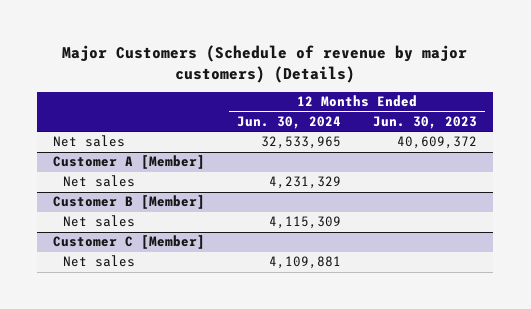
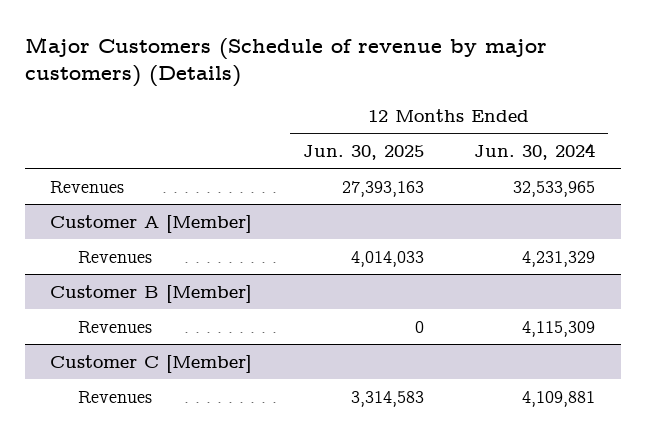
[373,116,478,130] Jun. 30, 2023 -> none
none -> [302,144,424,160] Jun. 30, 2025
[53,135,126,148] Net sales -> [50,180,125,193] Revenues
[63,175,136,188] Net sales -> [78,250,153,263] Revenues
[63,215,136,228] Net sales -> [78,320,153,333] Revenues
[63,255,136,268] Net sales -> [78,390,153,403] Revenues

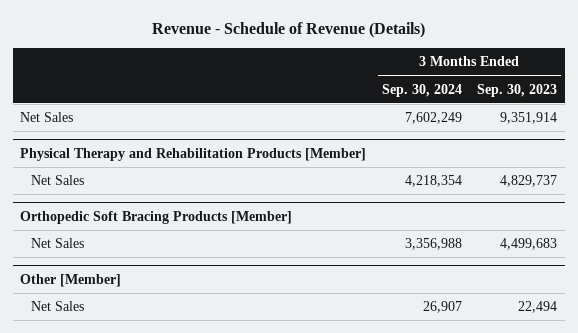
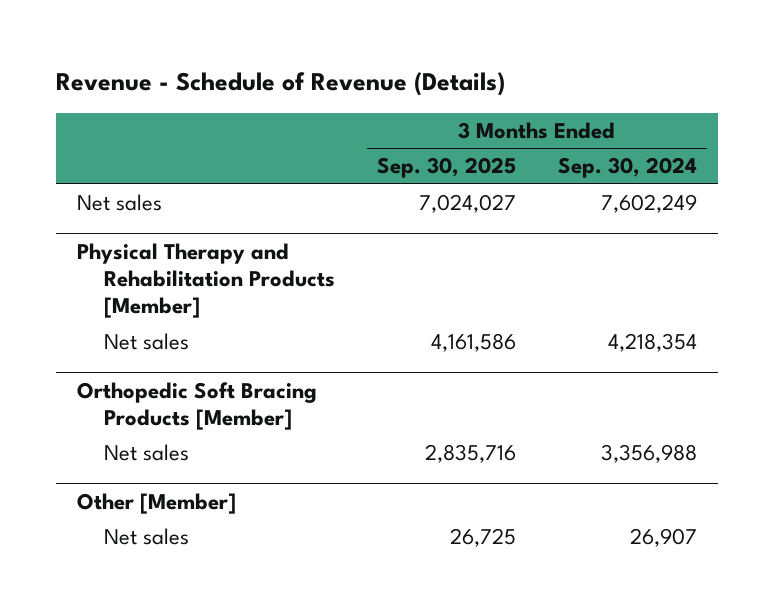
[477,83,558,97] Sep. 30, 2023 -> none
none -> [377,157,517,179] Sep. 30, 2025
[20,112,74,123] Net Sales -> [76,194,162,212] Net sales
[31,175,85,186] Net Sales -> [104,333,190,351] Net sales
[31,238,85,249] Net Sales -> [104,444,190,462] Net sales
[31,301,85,312] Net Sales -> [104,528,190,546] Net sales

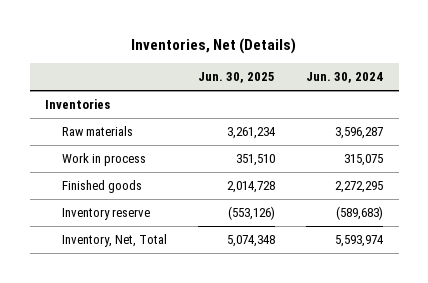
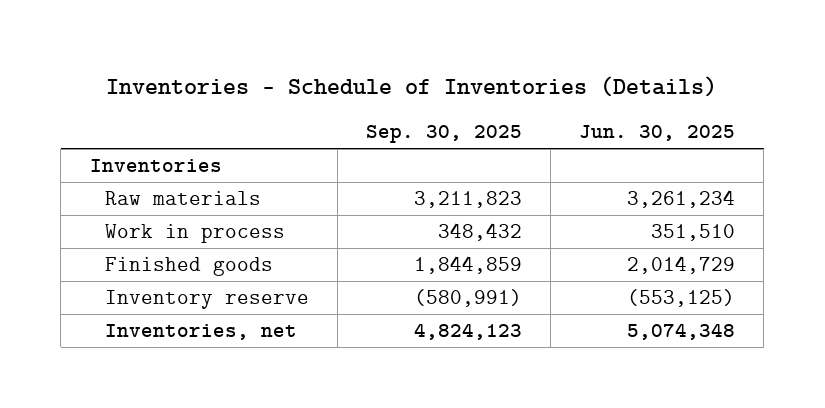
[131,38,297,55] Inventories, Net (Details) -> [106,76,718,98] Inventories - Schedule of Inventories (Details)
[306,72,384,84] Jun. 30, 2024 -> none
none -> [365,125,522,144] Sep. 30, 2025
[227,181,276,194] 2,014,728 -> [627,255,736,274] 2,014,729
[228,206,276,221] (553,126) -> [627,288,736,307] (553,125)
[62,234,168,248] Inventory, Net, Total -> [104,323,297,340] Inventories, net

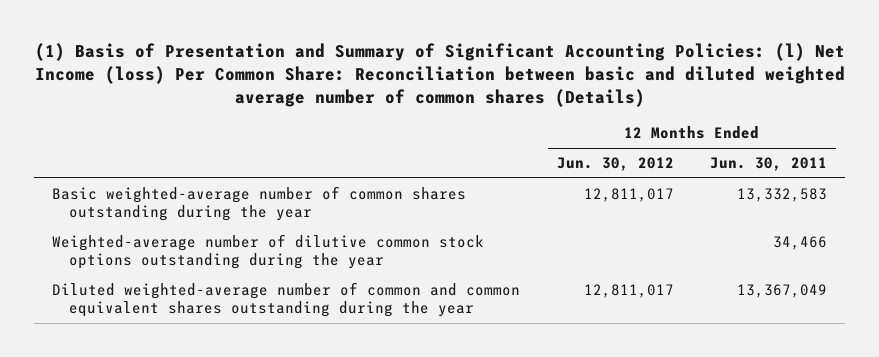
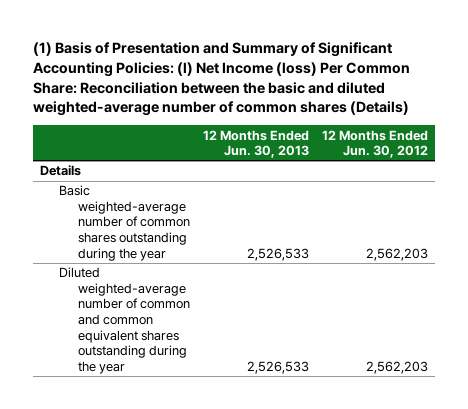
[34,43,845,108] (1) Basis of Presentation and Summary of Significant Accounting Policies: (l) Net Income (loss) Per Common Share: Reconciliation between basic and diluted weighted average number of common shares (Details) -> [33,42,411,117] (1) Basis of Presentation and Summary of Significant Accounting Policies: (l) Net Income (loss) Per Common Share: Reconciliation between the basic and diluted weighted-average number of common shares (Details)
[709,157,827,172] Jun. 30, 2011 -> none
none -> [202,129,309,159] 12 Months Ended Jun. 30, 2013
[52,234,485,269] Weighted-average number of dilutive common stock options outstanding during the year -> none
none -> [39,165,81,177] Details
[583,188,674,203] 12,811,017 -> [366,247,429,261] 2,562,203
[583,284,674,299] 12,811,017 -> [366,360,429,374] 2,562,203

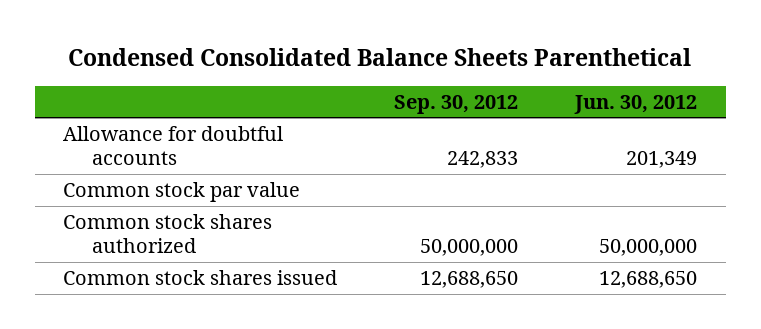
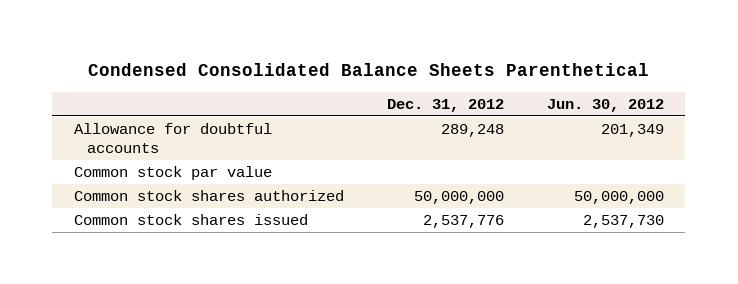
[394,94,519,114] Sep. 30, 2012 -> none
none -> [386,98,504,112] Dec. 31, 2012
[599,271,698,289] 12,688,650 -> [582,215,664,229] 2,537,730

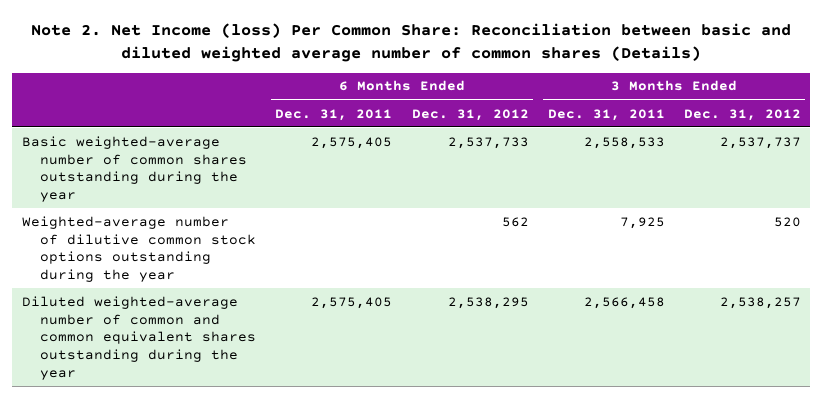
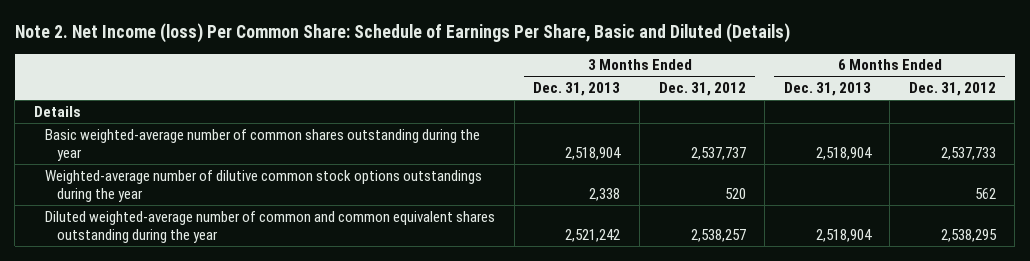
[31,23,792,62] Note 2. Net Income (loss) Per Common Share: Reconciliation between basic and diluted weighted average number of common shares (Details) -> [14,23,790,44] Note 2. Net Income (loss) Per Common Share: Schedule of Earnings Per Share, Basic and Diluted (Details)
[275,108,393,121] Dec. 31, 2011 -> none
[547,108,665,121] Dec. 31, 2011 -> none
none -> [533,82,621,97] Dec. 31, 2013
none -> [783,82,871,97] Dec. 31, 2013
none -> [33,105,81,117] Details
[21,215,257,283] Weighted-average number of dilutive common stock options outstanding during the year -> [45,169,483,203] Weighted-average number of dilutive common stock options outstandings during the year

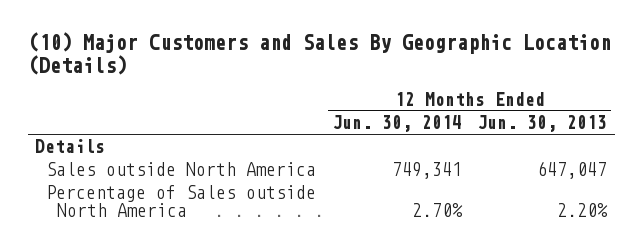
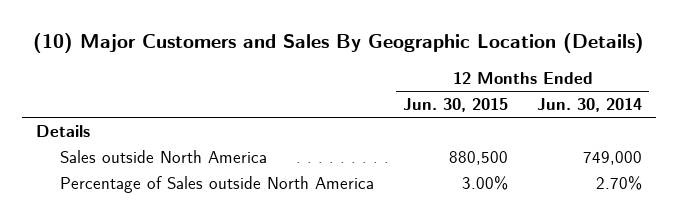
[477,115,608,133] Jun. 30, 2013 -> none
none -> [403,98,509,113] Jun. 30, 2015
[391,162,462,180] 749,341 -> [583,150,643,165] 749,000

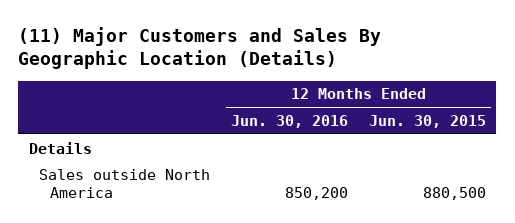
[33,33,645,54] (10) Major Customers and Sales By Geographic Location (Details) -> [18,26,382,70] (11) Major Customers and Sales By Geographic Location (Details)
[537,98,643,113] Jun. 30, 2014 -> none
none -> [231,114,349,128] Jun. 30, 2016
[60,175,375,193] Percentage of Sales outside North America -> none

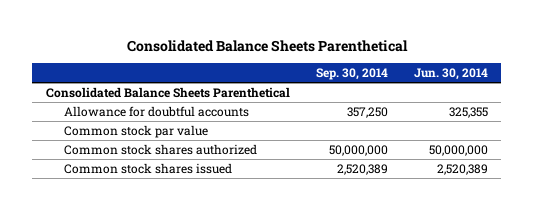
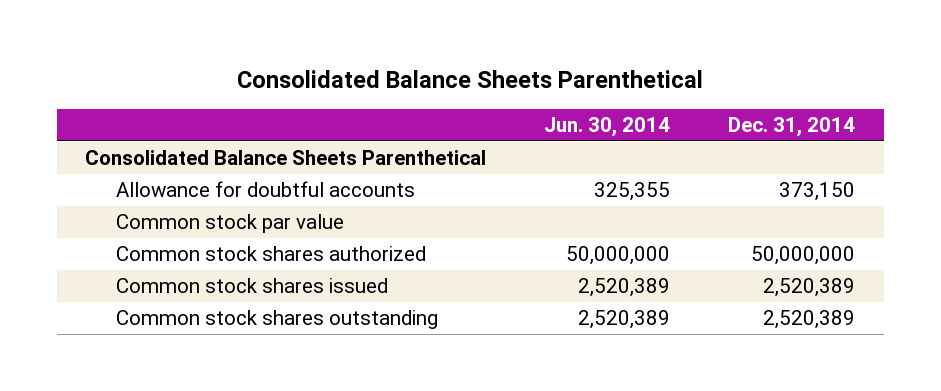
[315,68,388,81] Sep. 30, 2014 -> none
none -> [728,117,856,138] Dec. 31, 2014
none -> [116,310,439,330] Common stock shares outstanding

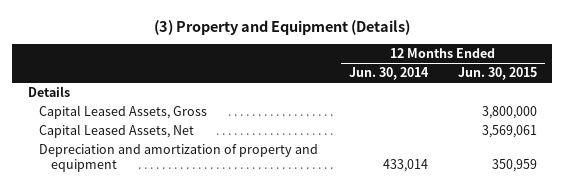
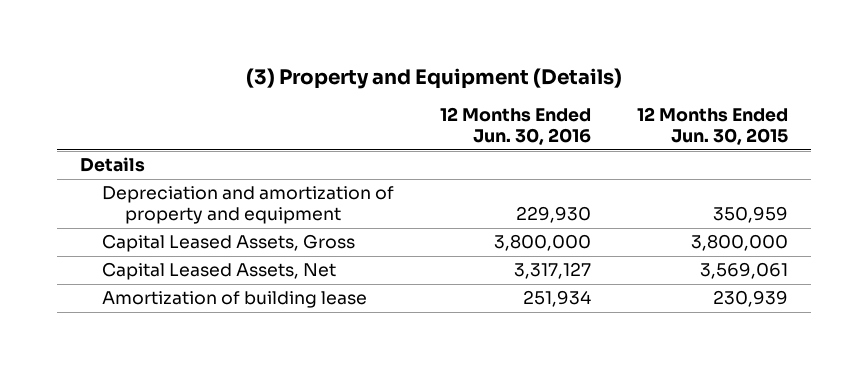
[348,67,429,81] Jun. 30, 2014 -> none
none -> [440,107,592,145] 12 Months Ended Jun. 30, 2016
[39,144,319,172] Depreciation and amortization of property and equipment -> [102,186,395,224] Depreciation and amortization of property and equipment
none -> [102,291,368,309] Amortization of building lease

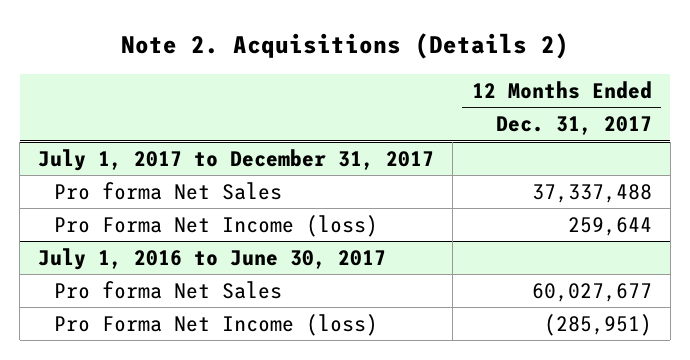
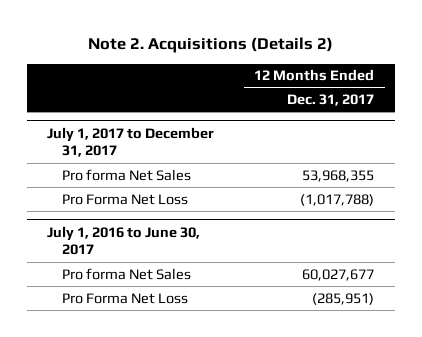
[531,184,652,204] 37,337,488 -> [302,169,375,182] 53,968,355
[53,215,378,238] Pro Forma Net Income (loss) -> [61,193,188,205] Pro Forma Net Loss
[567,217,652,237] 259,644 -> [300,193,375,206] (1,017,788)
[53,314,378,337] Pro Forma Net Income (loss) -> [61,292,188,304] Pro Forma Net Loss

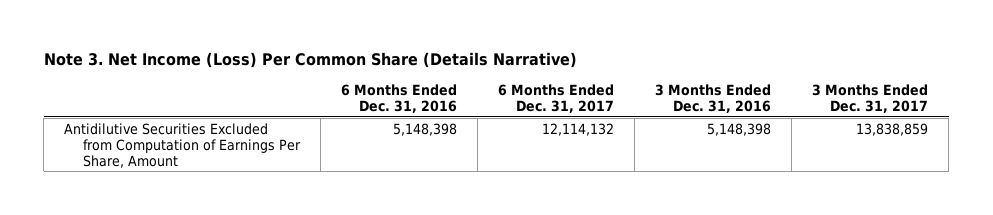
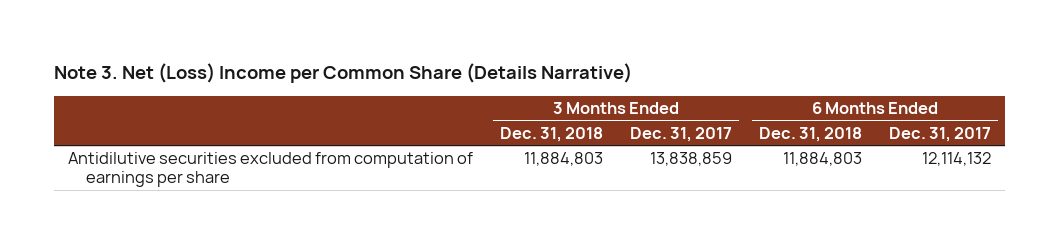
[43,52,577,69] Note 3. Net Income (Loss) Per Common Share (Details Narrative) -> [54,63,633,84] Note 3. Net (Loss) Income per Common Share (Details Narrative)
[340,84,457,114] 6 Months Ended Dec. 31, 2016 -> none
[655,84,772,114] 3 Months Ended Dec. 31, 2016 -> none
none -> [499,126,603,142] Dec. 31, 2018
none -> [759,126,863,142] Dec. 31, 2018
[64,122,301,168] Antidilutive Securities Excluded from Computation of Earnings Per Share, Amount -> [67,152,473,188] Antidilutive securities excluded from computation of earnings per share

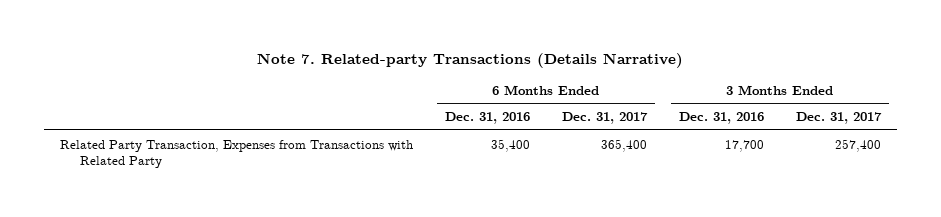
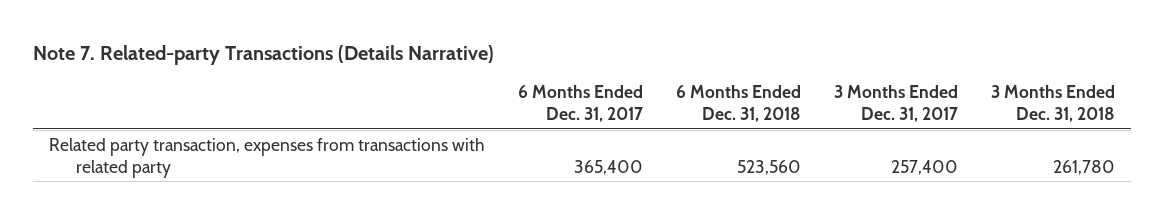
[444,112,530,125] Dec. 31, 2016 -> none
[678,112,764,125] Dec. 31, 2016 -> none
none -> [675,85,801,123] 6 Months Ended Dec. 31, 2018
none -> [990,85,1115,123] 3 Months Ended Dec. 31, 2018
[59,139,413,168] Related Party Transaction, Expenses from Transactions with Related Party -> [49,137,485,178] Related party transaction, expenses from transactions with related party

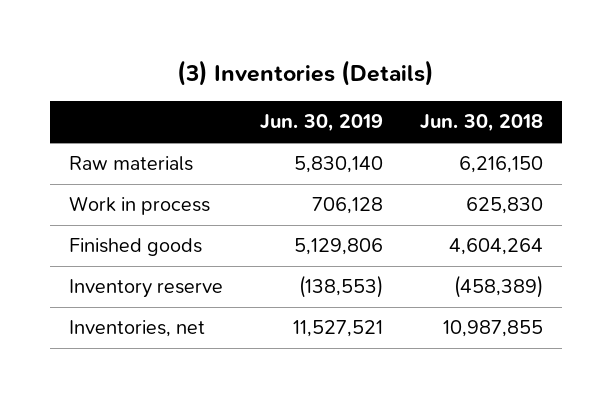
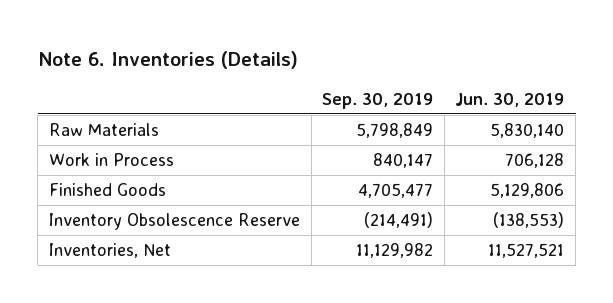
[176,60,434,87] (3) Inventories (Details) -> [37,50,298,69] Note 6. Inventories (Details)
[420,114,544,133] Jun. 30, 2018 -> none
none -> [322,92,434,109] Sep. 30, 2019
[68,156,193,172] Raw materials -> [48,123,159,137] Raw Materials
[68,196,210,216] Work in process -> [48,153,174,167] Work in Process
[68,238,202,257] Finished goods -> [48,183,166,197] Finished Goods
[68,279,223,299] Inventory reserve -> [48,213,300,231] Inventory Obsolescence Reserve
[68,320,205,338] Inventories, net -> [48,243,171,259] Inventories, Net

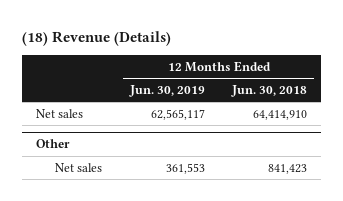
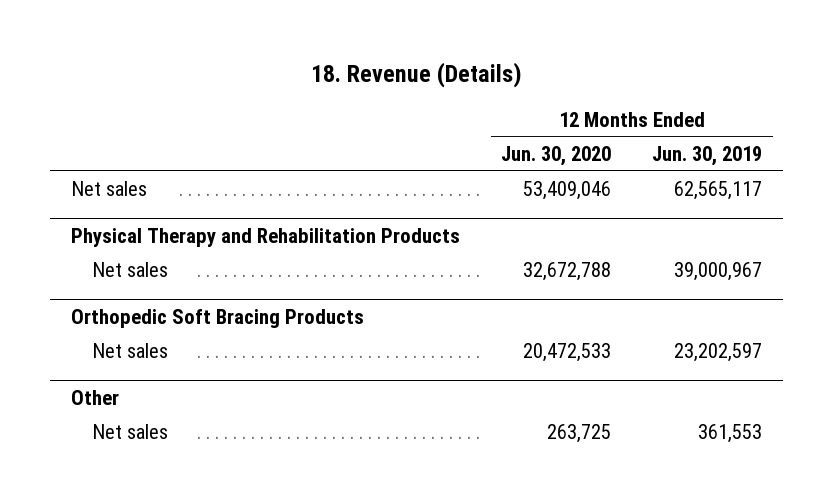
[21,31,171,47] (18) Revenue (Details) -> [310,62,522,89] 18. Revenue (Details)
[231,84,308,97] Jun. 30, 2018 -> none
none -> [501,146,612,167] Jun. 30, 2020
none -> [70,228,460,248] Physical Therapy and Rehabilitation Products
none -> [92,262,169,278] Net sales
none -> [70,309,364,329] Orthopedic Soft Bracing Products
none -> [92,343,169,359] Net sales

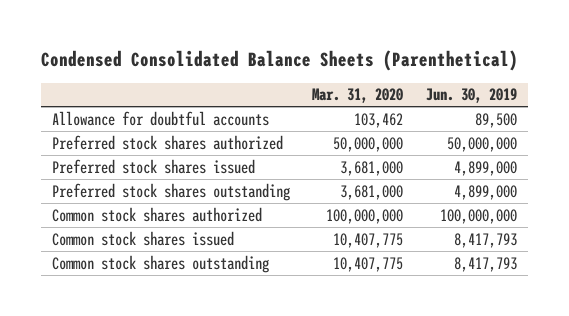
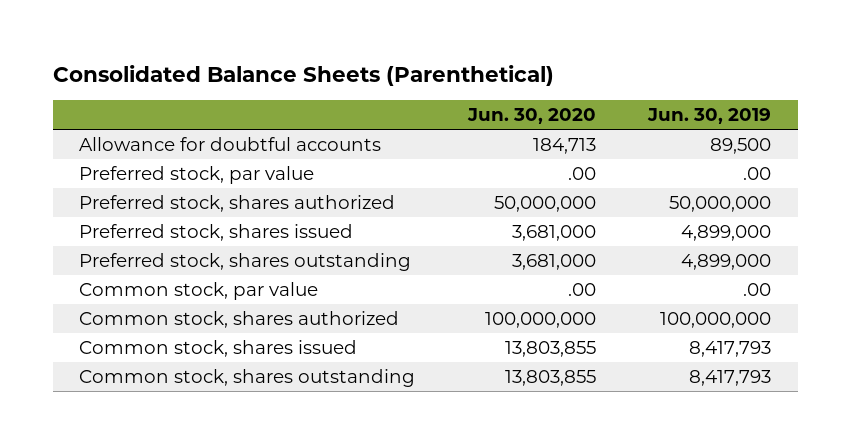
[40,50,518,72] Condensed Consolidated Balance Sheets (Parenthetical) -> [52,64,554,86] Consolidated Balance Sheets (Parenthetical)
[312,88,404,104] Mar. 31, 2020 -> none
none -> [466,108,596,125] Jun. 30, 2020
none -> [78,165,314,184] Preferred stock, par value
[51,134,283,150] Preferred stock shares authorized -> [78,194,395,212] Preferred stock, shares authorized
[51,158,255,174] Preferred stock shares issued -> [78,223,353,241] Preferred stock, shares issued
[51,182,290,201] Preferred stock shares outstanding -> [78,252,411,271] Preferred stock, shares outstanding
none -> [78,281,318,300] Common stock, par value
[51,206,262,222] Common stock shares authorized -> [78,310,399,328] Common stock, shares authorized
[51,230,234,246] Common stock shares issued -> [78,339,357,357] Common stock, shares issued
[51,254,269,273] Common stock shares outstanding -> [78,368,415,387] Common stock, shares outstanding

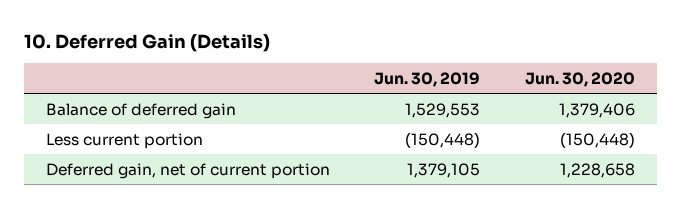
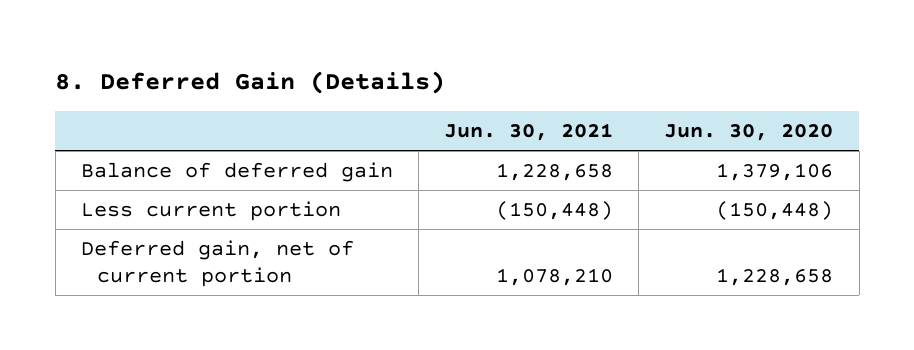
[23,33,270,52] 10. Deferred Gain (Details) -> [55,71,446,95] 8. Deferred Gain (Details)
[374,71,481,87] Jun. 30, 2019 -> none
none -> [444,123,614,142] Jun. 30, 2021
[558,102,635,118] 1,379,406 -> [716,162,834,181] 1,379,106

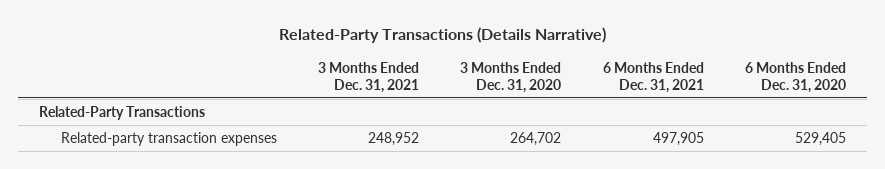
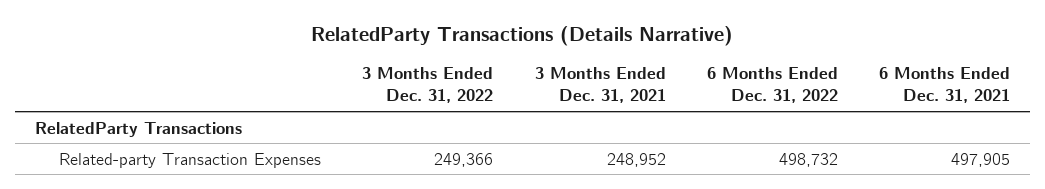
[278,27,606,44] Related-Party Transactions (Details Narrative) -> [311,25,734,46] RelatedParty Transactions (Details Narrative)
[460,61,562,93] 3 Months Ended Dec. 31, 2020 -> none
[744,61,846,93] 6 Months Ended Dec. 31, 2020 -> none
none -> [362,67,494,104] 3 Months Ended Dec. 31, 2022
none -> [706,67,838,104] 6 Months Ended Dec. 31, 2022
[39,106,206,121] Related-Party Transactions -> [35,121,243,137] RelatedParty Transactions
[60,132,277,147] Related-party transaction expenses -> [59,152,322,168] Related-party Transaction Expenses

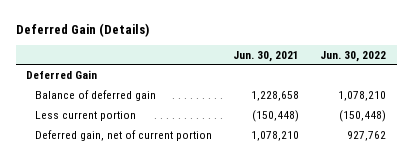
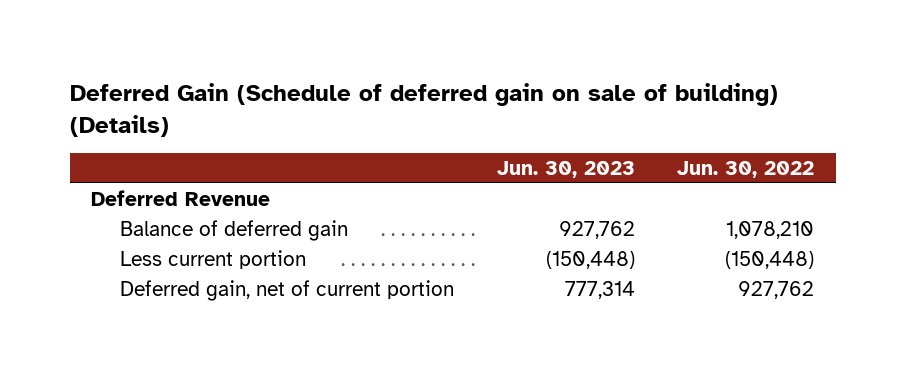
[15,22,149,37] Deferred Gain (Details) -> [69,83,778,137] Deferred Gain (Schedule of deferred gain on sale of building) (Details)
[233,50,300,62] Jun. 30, 2021 -> none
none -> [496,160,635,178] Jun. 30, 2023
[26,69,98,79] Deferred Gain -> [91,189,271,206] Deferred Revenue

